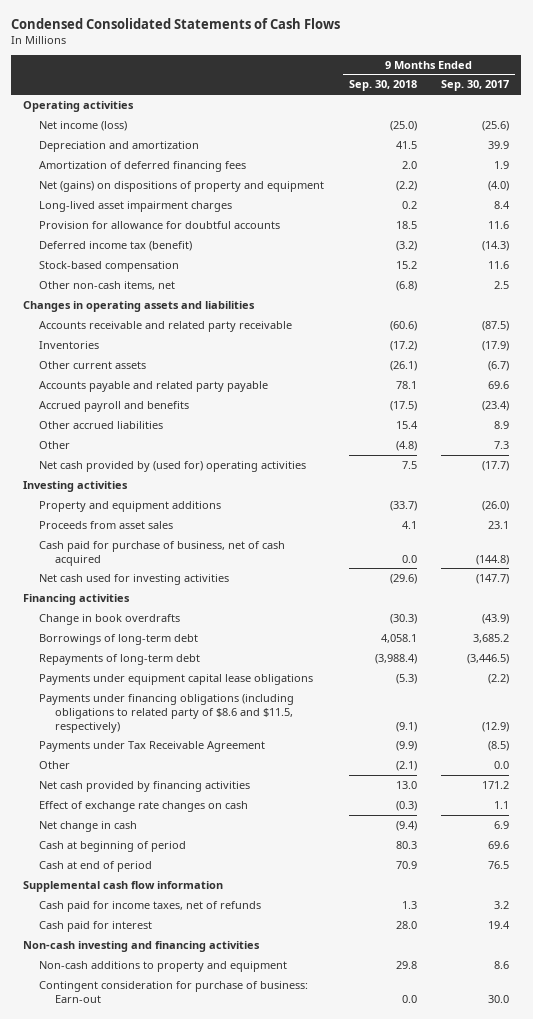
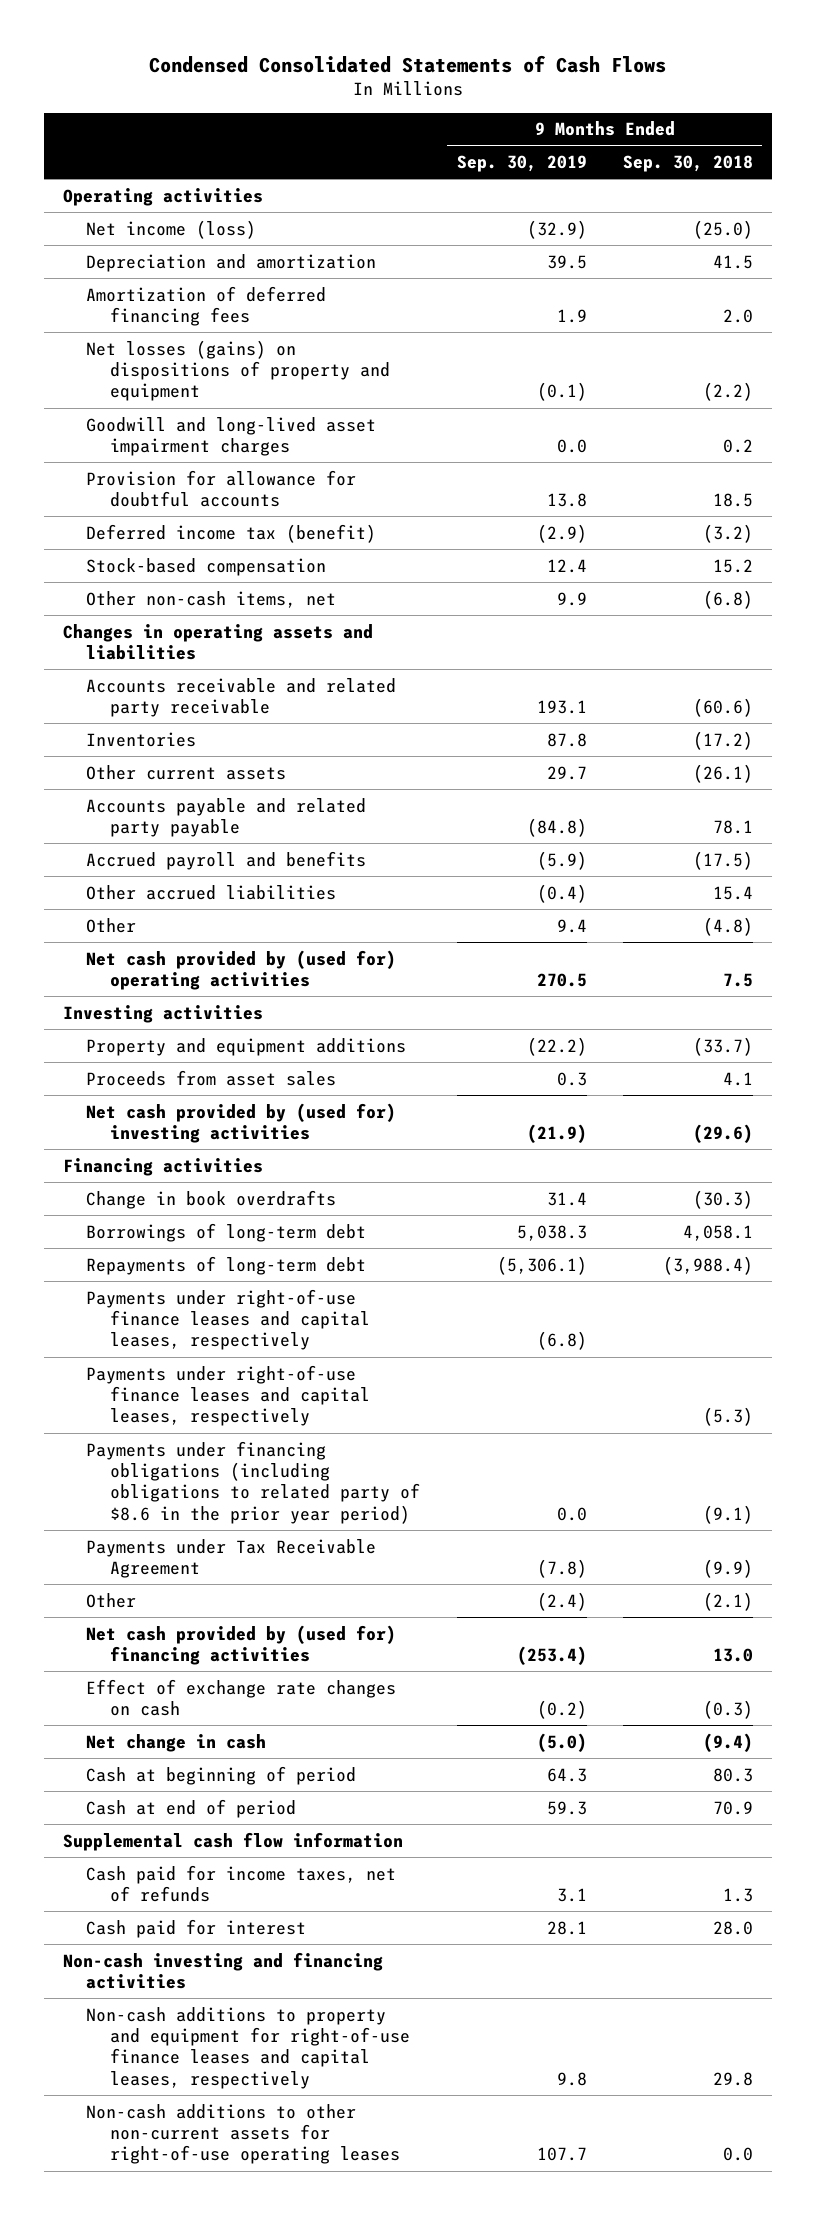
[441,80,510,92] Sep. 30, 2017 -> none
none -> [456,155,587,173] Sep. 30, 2019
[39,180,325,192] Net (gains) on dispositions of property and equipment -> [86,339,391,402] Net losses (gains) on dispositions of property and equipment
[39,200,233,212] Long-lived asset impairment charges -> [86,416,377,456] Goodwill and long-lived asset impairment charges
[39,540,286,566] Cash paid for purchase of business, net of cash acquired -> none
[39,573,230,585] Net cash used for investing activities -> [86,1102,397,1143] Net cash provided by (used for) investing activities
none -> [86,1288,371,1351] Payments under right-of-use finance leases and capital leases, respectively
[39,673,314,685] Payments under equipment capital lease obligations -> [86,1364,371,1427] Payments under right-of-use finance leases and capital leases, respectively
[39,693,295,733] Payments under financing obligations (including obligations to related party of $8.6 and $11.5, respectively) -> [86,1440,421,1524] Payments under financing obligations (including obligations to related party of $8.6 in the prior year period)
[39,780,251,792] Net cash provided by financing activities -> [86,1624,397,1665] Net cash provided by (used for) financing activities
[39,980,309,1003] Contingent consideration for purchase of business: Earn-out -> none
[39,960,288,972] Non-cash additions to property and equipment -> [86,2006,411,2089] Non-cash additions to property and equipment for right-of-use finance leases and capital leases, respectively
none -> [86,2103,401,2165] Non-cash additions to other non-current assets for right-of-use operating leases

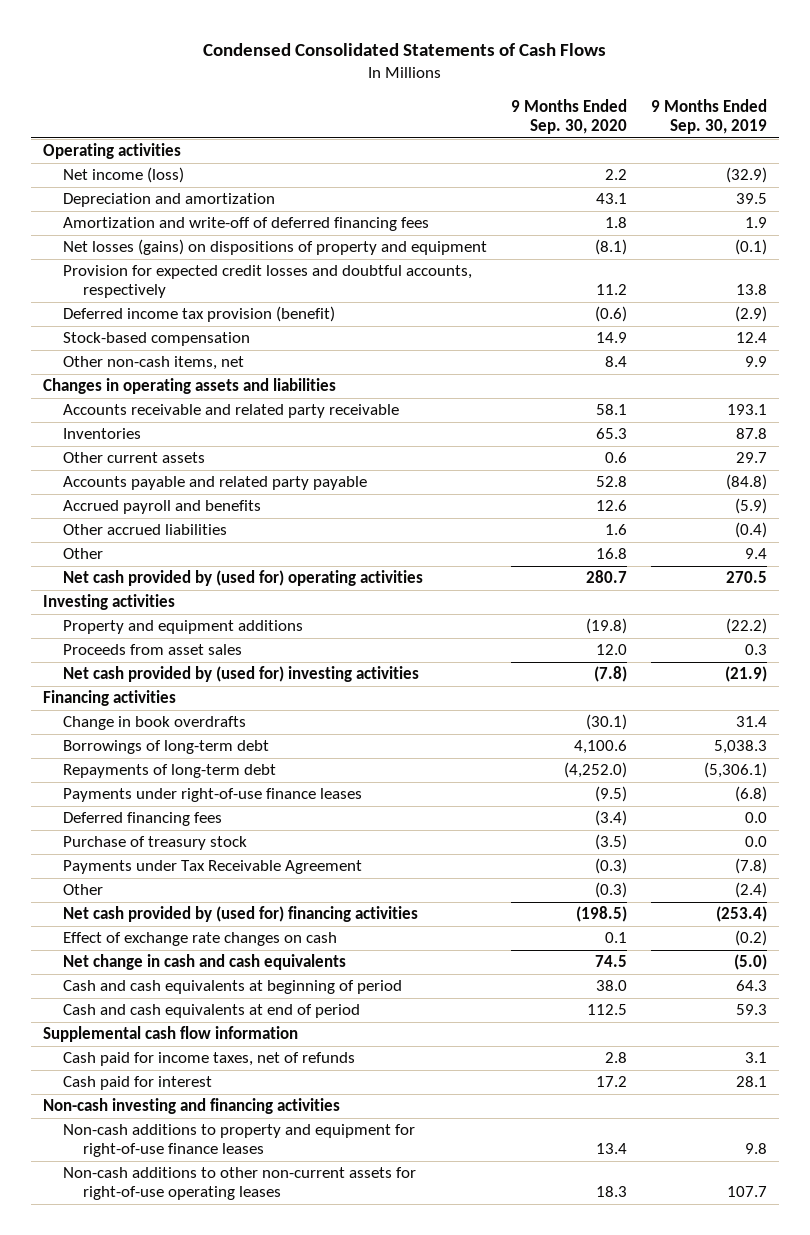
[623,155,754,173] Sep. 30, 2018 -> none
none -> [511,99,628,135] 9 Months Ended Sep. 30, 2020
[86,285,327,326] Amortization of deferred financing fees -> [63,217,430,232] Amortization and write-off of deferred financing fees
[86,416,377,456] Goodwill and long-lived asset impairment charges -> none
[86,469,357,507] Provision for allowance for doubtful accounts -> [63,265,473,299] Provision for expected credit losses and doubtful accounts, respectively
[86,523,377,543] Deferred income tax (benefit) -> [63,306,336,323] Deferred income tax provision (benefit)
[86,1364,371,1427] Payments under right-of-use finance leases and capital leases, respectively -> none
[86,1440,421,1524] Payments under financing obligations (including obligations to related party of $8.6 in the prior year period) -> none
[86,1288,371,1351] Payments under right-of-use finance leases and capital leases, respectively -> [63,788,363,803] Payments under right-of-use finance leases
none -> [63,812,223,827] Deferred financing fees
none -> [63,836,248,851] Purchase of treasury stock
[86,1733,267,1752] Net change in cash -> [63,954,347,971] Net change in cash and cash equivalents
[86,1765,357,1785] Cash at beginning of period -> [63,980,403,995] Cash and cash equivalents at beginning of period
[86,1798,297,1818] Cash at end of period -> [63,1004,361,1019] Cash and cash equivalents at end of period
[86,2006,411,2089] Non-cash additions to property and equipment for right-of-use finance leases and capital leases, respectively -> [63,1124,416,1158] Non-cash additions to property and equipment for right-of-use finance leases

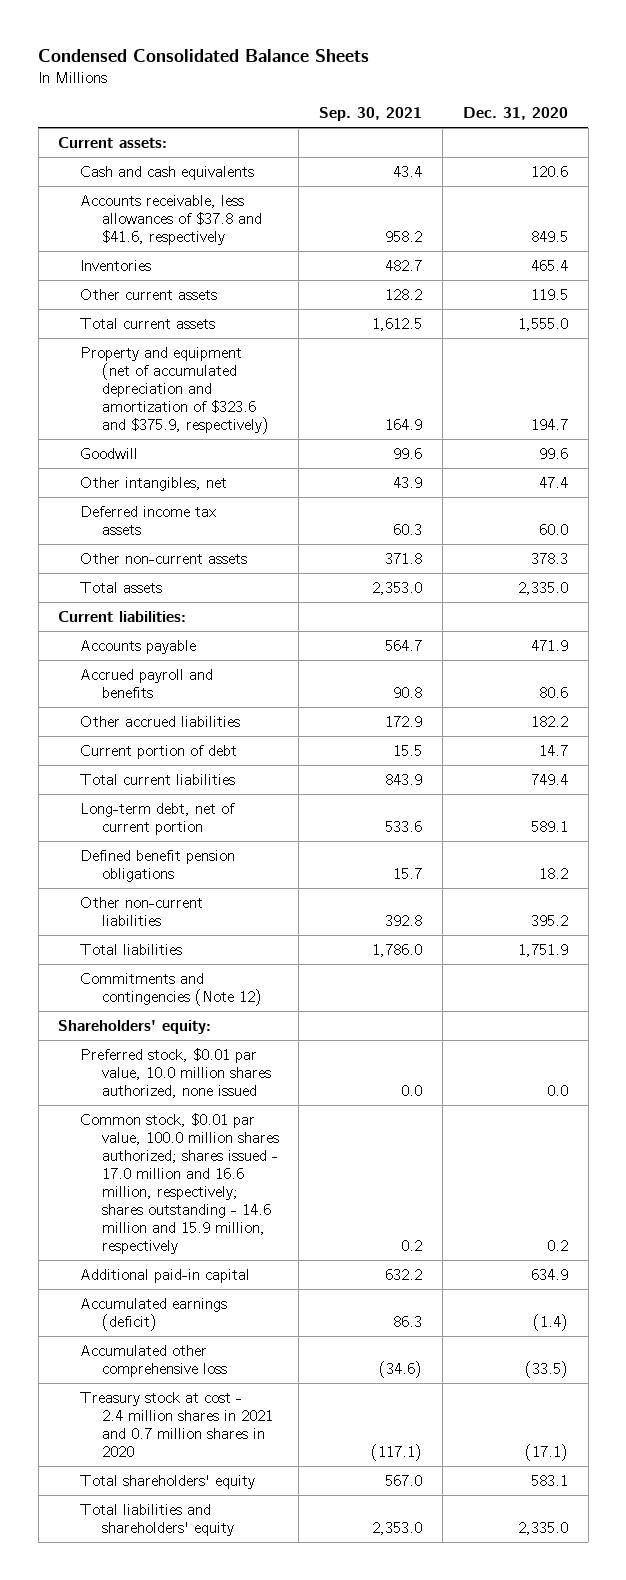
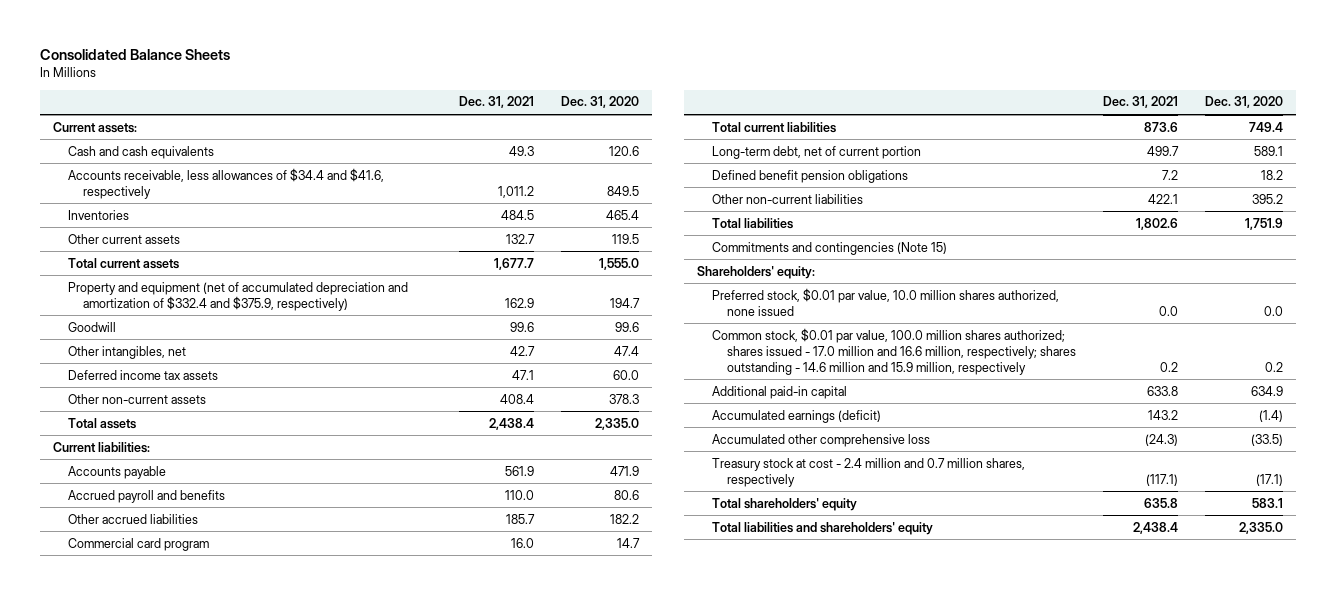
[38,49,370,63] Condensed Consolidated Balance Sheets -> [39,48,230,60] Consolidated Balance Sheets
[319,107,423,122] Sep. 30, 2021 -> none
none -> [458,96,534,109] Dec. 31, 2021
[79,194,262,245] Accounts receivable, less allowances of $37.8 and $41.6, respectively -> [68,167,385,199] Accounts receivable, less allowances of $34.4 and $41.6, respectively
[79,346,269,434] Property and equipment (net of accumulated depreciation and amortization of $323.6 and $375.9, respectively) -> [68,281,409,311] Property and equipment (net of accumulated depreciation and amortization of $332.4 and $375.9, respectively)
[79,744,237,759] Current portion of debt -> [68,537,210,551] Commercial card program
[79,972,262,1006] Commitments and contingencies (Note 12) -> [712,241,948,255] Commitments and contingencies (Note 15)
[79,1391,273,1457] Treasury stock at cost - 2.4 million shares in 2021 and 0.7 million shares in 2020 -> [712,457,1026,487] Treasury stock at cost - 2.4 million and 0.7 million shares, respectively

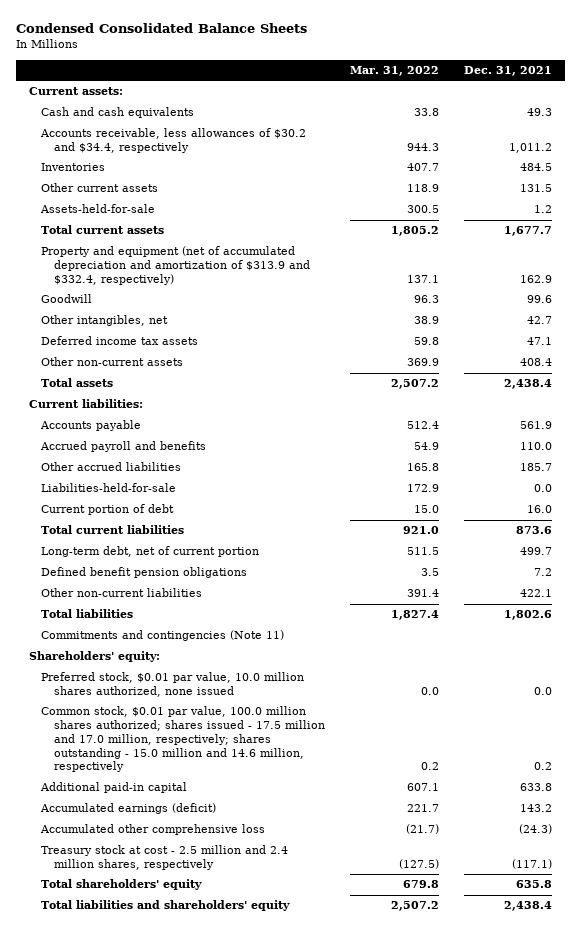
[39,48,230,60] Consolidated Balance Sheets -> [16,23,308,34] Condensed Consolidated Balance Sheets
[560,96,639,109] Dec. 31, 2020 -> none
none -> [350,65,440,76] Mar. 31, 2022
[68,167,385,199] Accounts receivable, less allowances of $34.4 and $41.6, respectively -> [40,128,307,154] Accounts receivable, less allowances of $30.2 and $34.4, respectively
[505,233,535,244] 132.7 -> [520,184,553,193] 131.5
none -> [40,204,156,214] Assets-held-for-sale
[68,281,409,311] Property and equipment (net of accumulated depreciation and amortization of $332.4 and $375.9, respectively) -> [41,246,310,285] Property and equipment (net of accumulated depreciation and amortization of $313.9 and $332.4, respectively)
none -> [41,483,177,493] Liabilities-held-for-sale
[68,537,210,551] Commercial card program -> [41,504,175,516] Current portion of debt
[712,241,948,255] Commitments and contingencies (Note 15) -> [41,630,285,642] Commitments and contingencies (Note 11)
[712,327,1077,375] Common stock, $0.01 par value, 100.0 million shares authorized; shares issued - 17.0 million and 16.6 million, respectively; shares outstanding - 14.6 million and 15.9 million, respectively -> [41,706,325,773] Common stock, $0.01 par value, 100.0 million shares authorized; shares issued - 17.5 million and 17.0 million, respectively; shares outstanding - 15.0 million and 14.6 million, respectively
[712,457,1026,487] Treasury stock at cost - 2.4 million and 0.7 million shares, respectively -> [41,845,289,871] Treasury stock at cost - 2.5 million and 2.4 million shares, respectively

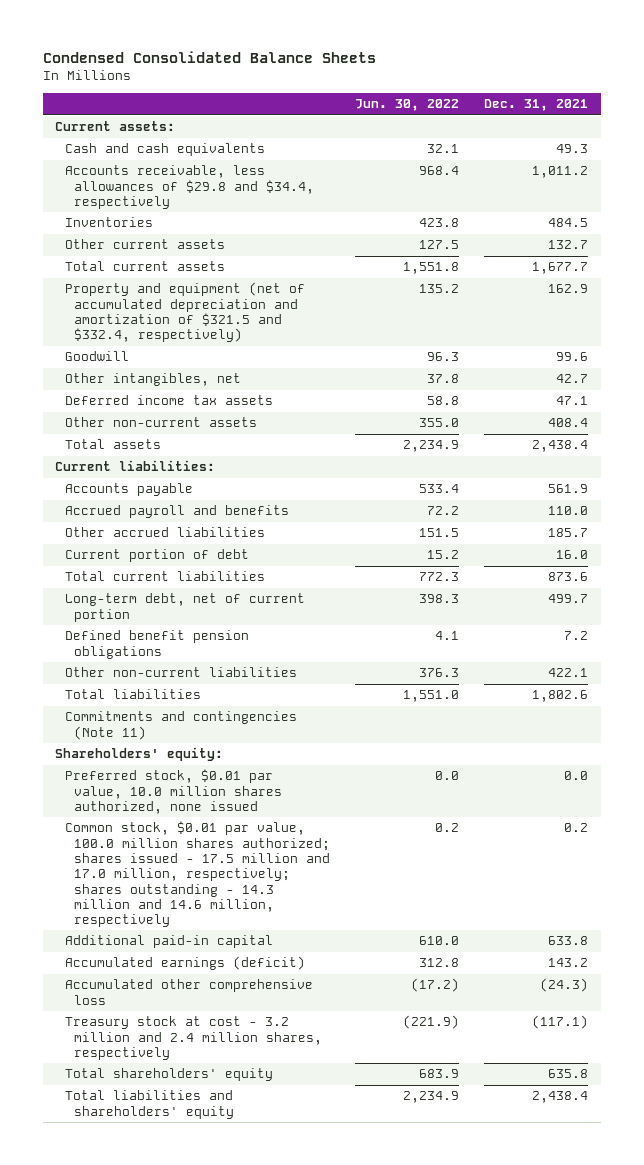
[350,65,440,76] Mar. 31, 2022 -> none
none -> [355,99,460,112] Jun. 30, 2022
[40,128,307,154] Accounts receivable, less allowances of $30.2 and $34.4, respectively -> [64,165,314,209] Accounts receivable, less allowances of $29.8 and $34.4, respectively
[40,204,156,214] Assets-held-for-sale -> none
[520,184,553,193] 131.5 -> [548,240,589,250] 132.7
[41,246,310,285] Property and equipment (net of accumulated depreciation and amortization of $313.9 and $332.4, respectively) -> [64,282,305,343] Property and equipment (net of accumulated depreciation and amortization of $321.5 and $332.4, respectively)
[41,483,177,493] Liabilities-held-for-sale -> none
[41,706,325,773] Common stock, $0.01 par value, 100.0 million shares authorized; shares issued - 17.5 million and 17.0 million, respectively; shares outstanding - 15.0 million and 14.6 million, respectively -> [64,821,330,928] Common stock, $0.01 par value, 100.0 million shares authorized; shares issued - 17.5 million and 17.0 million, respectively; shares outstanding - 14.3 million and 14.6 million, respectively
[41,845,289,871] Treasury stock at cost - 2.5 million and 2.4 million shares, respectively -> [64,1016,322,1060] Treasury stock at cost - 3.2 million and 2.4 million shares, respectively

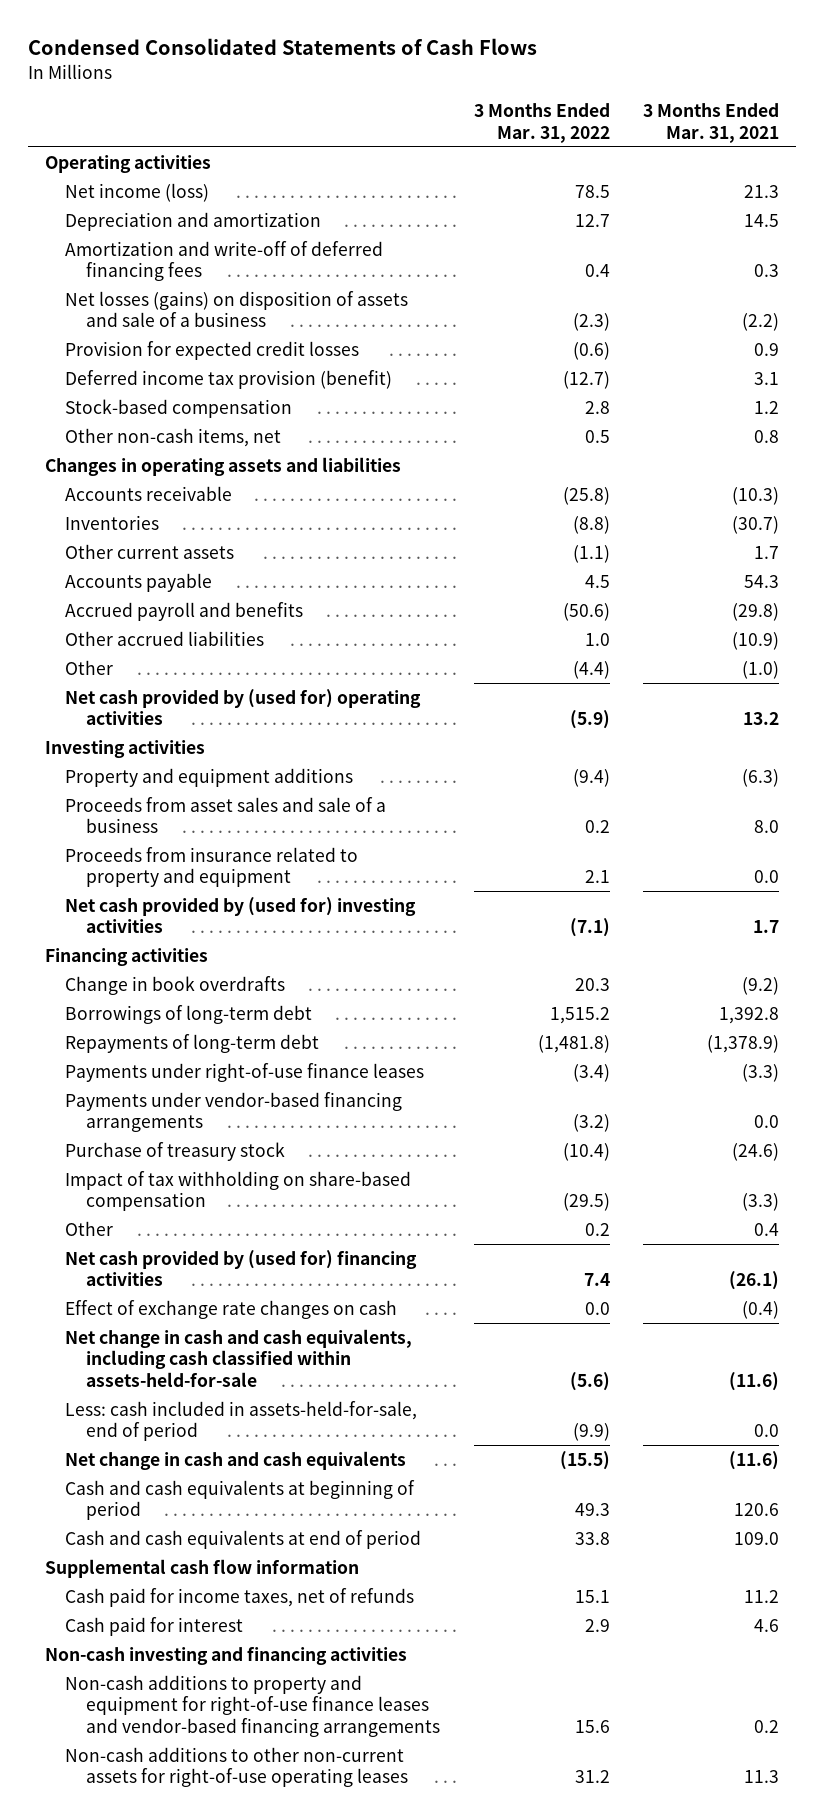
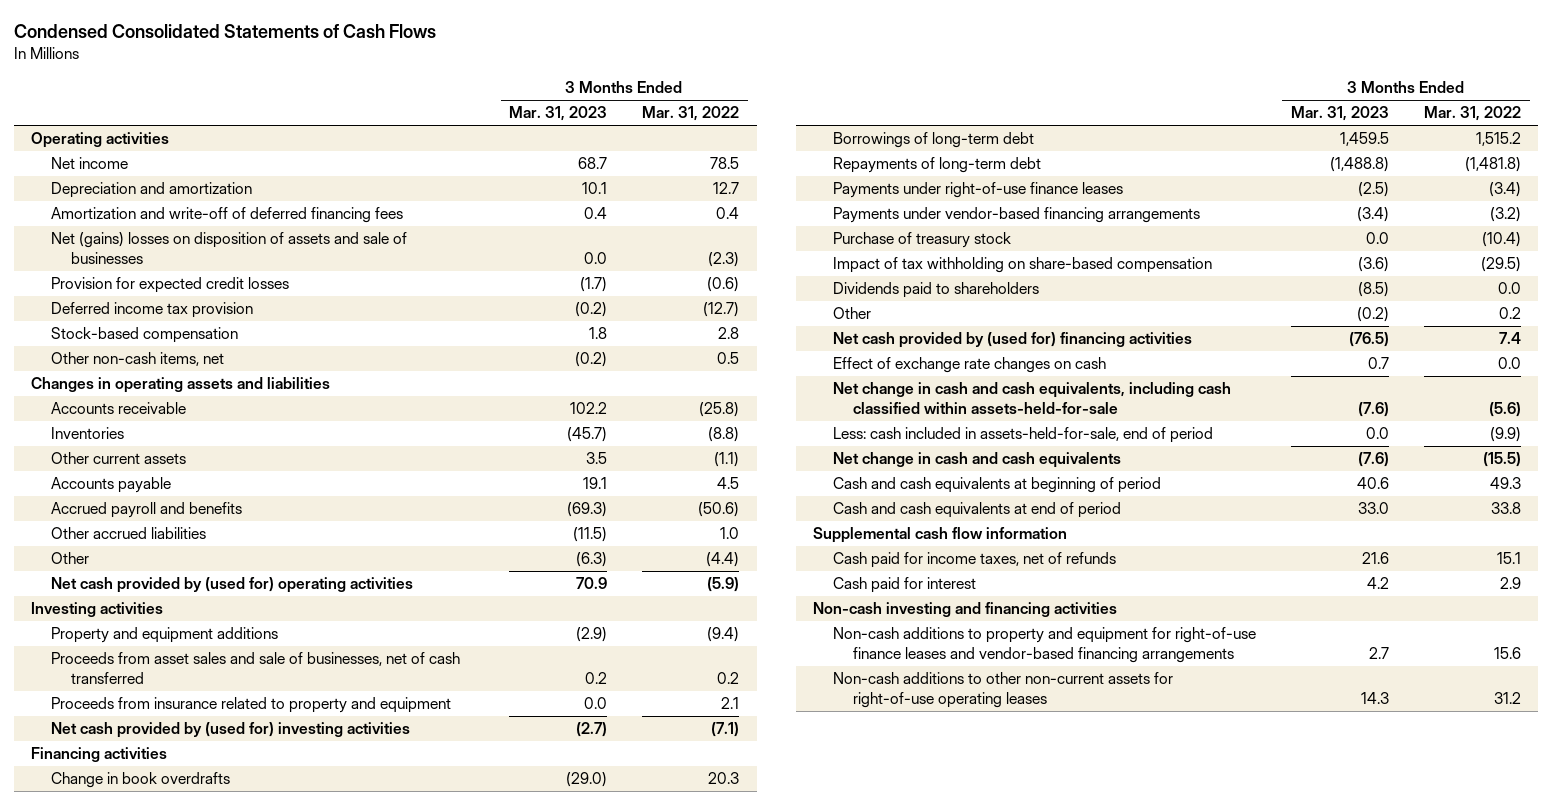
[643,103,780,143] 3 Months Ended Mar. 31, 2021 -> none
none -> [509,106,608,122] Mar. 31, 2023
[65,182,210,202] Net income (loss) -> [51,157,129,170] Net income
[65,290,409,328] Net losses (gains) on disposition of assets and sale of a business -> [51,232,408,265] Net (gains) losses on disposition of assets and sale of businesses
[65,369,393,389] Deferred income tax provision (benefit) -> [51,302,254,319] Deferred income tax provision
[65,796,387,834] Proceeds from asset sales and sale of a business -> [51,652,461,685] Proceeds from asset sales and sale of businesses, net of cash transferred
none -> [833,282,1040,299] Dividends paid to shareholders

